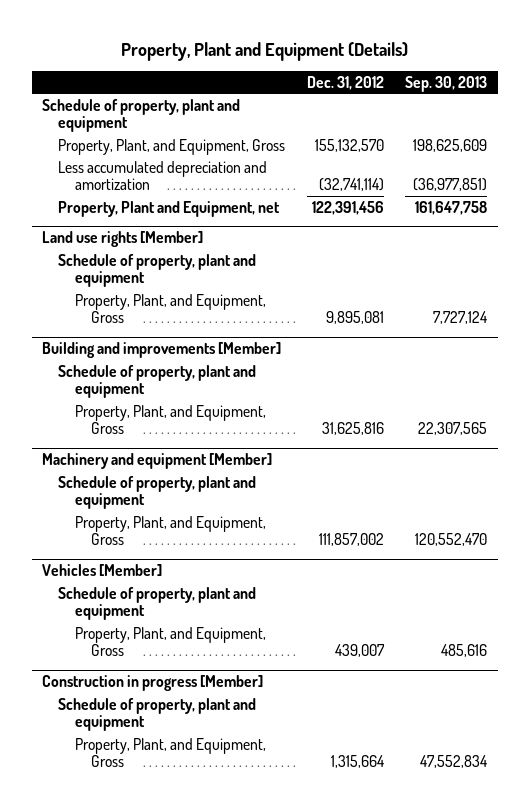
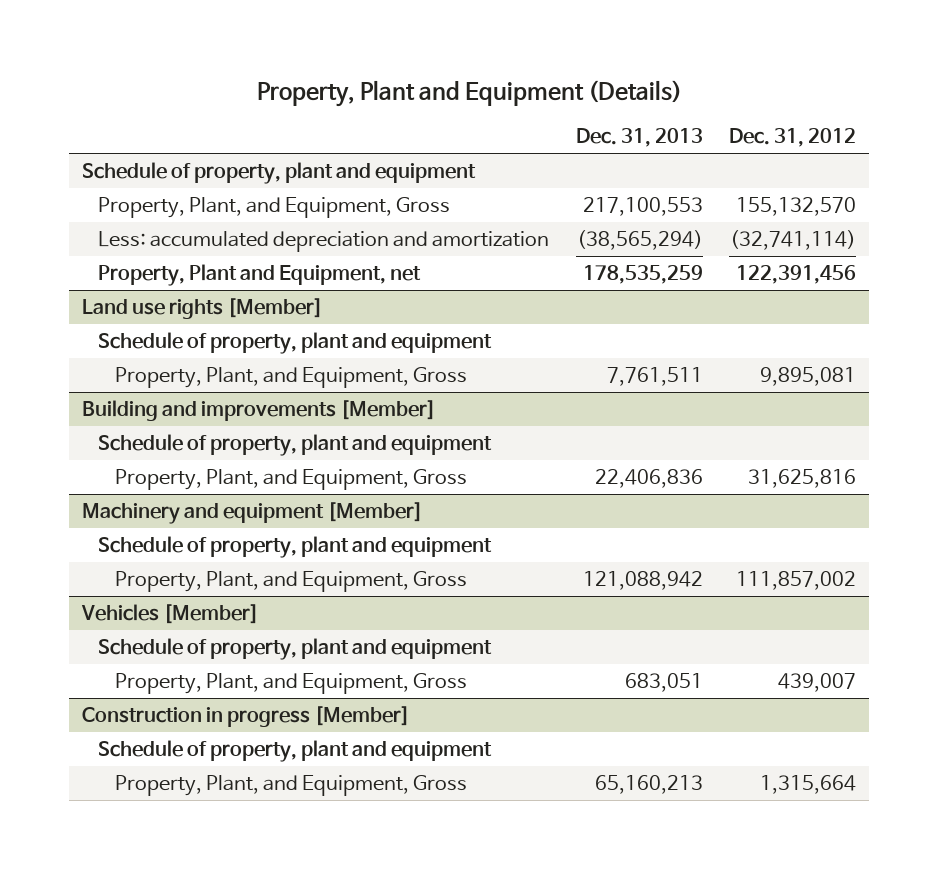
[405,75,488,92] Sep. 30, 2013 -> none
none -> [575,128,703,148] Dec. 31, 2013
[58,160,268,191] Less accumulated depreciation and amortization -> [98,231,550,253] Less: accumulated depreciation and amortization

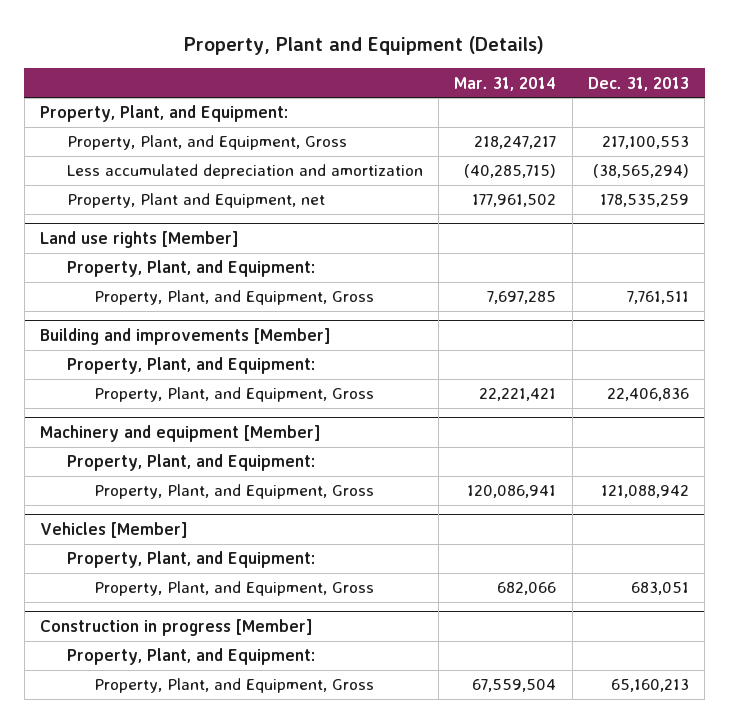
[729,128,857,148] Dec. 31, 2012 -> none
none -> [454,76,557,91] Mar. 31, 2014
[81,162,476,185] Schedule of property, plant and equipment -> [40,105,289,123] Property, Plant, and Equipment:
[98,231,550,253] Less: accumulated depreciation and amortization -> [66,164,423,180] Less accumulated depreciation and amortization
[98,332,493,355] Schedule of property, plant and equipment -> [66,260,315,278] Property, Plant, and Equipment:
[98,434,493,457] Schedule of property, plant and equipment -> [66,357,315,375] Property, Plant, and Equipment:
[98,536,493,559] Schedule of property, plant and equipment -> [66,454,315,472] Property, Plant, and Equipment:
[98,638,493,661] Schedule of property, plant and equipment -> [66,551,315,569] Property, Plant, and Equipment:
[98,740,493,763] Schedule of property, plant and equipment -> [66,648,315,666] Property, Plant, and Equipment:

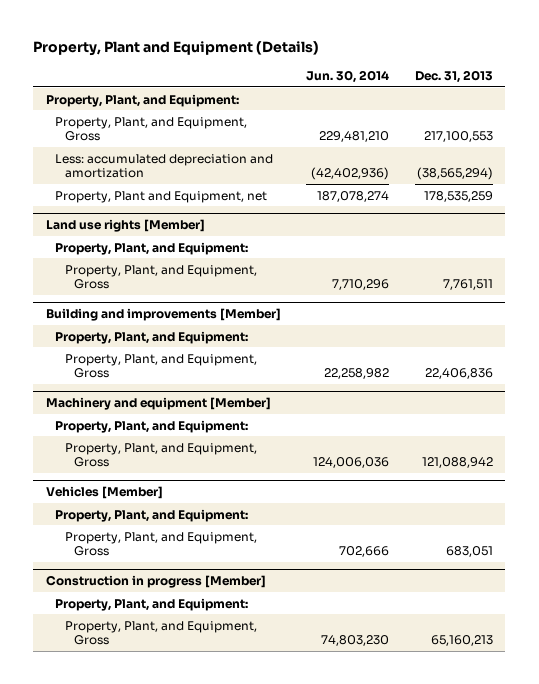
[454,76,557,91] Mar. 31, 2014 -> none
none -> [306,70,390,84] Jun. 30, 2014
[66,164,423,180] Less accumulated depreciation and amortization -> [55,153,274,178] Less: accumulated depreciation and amortization

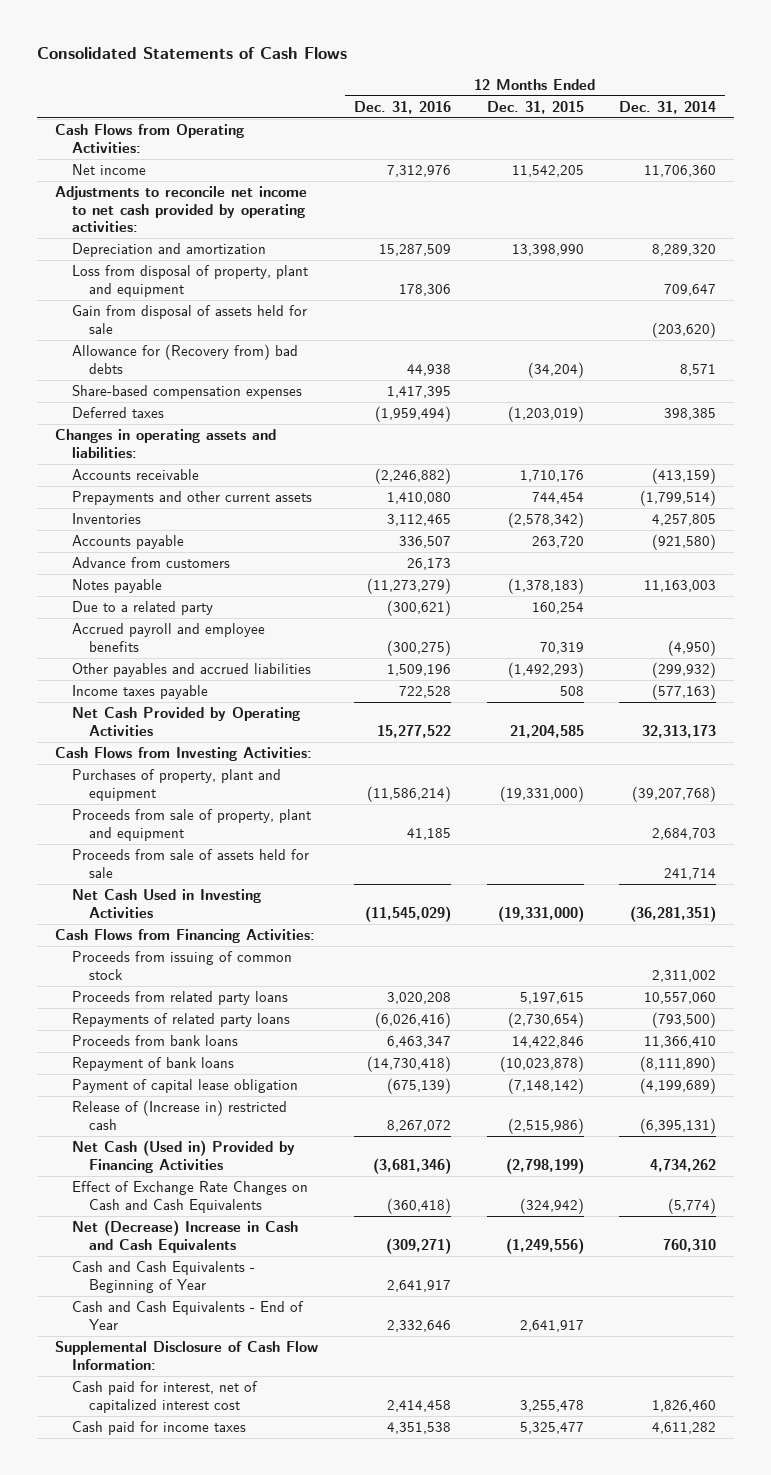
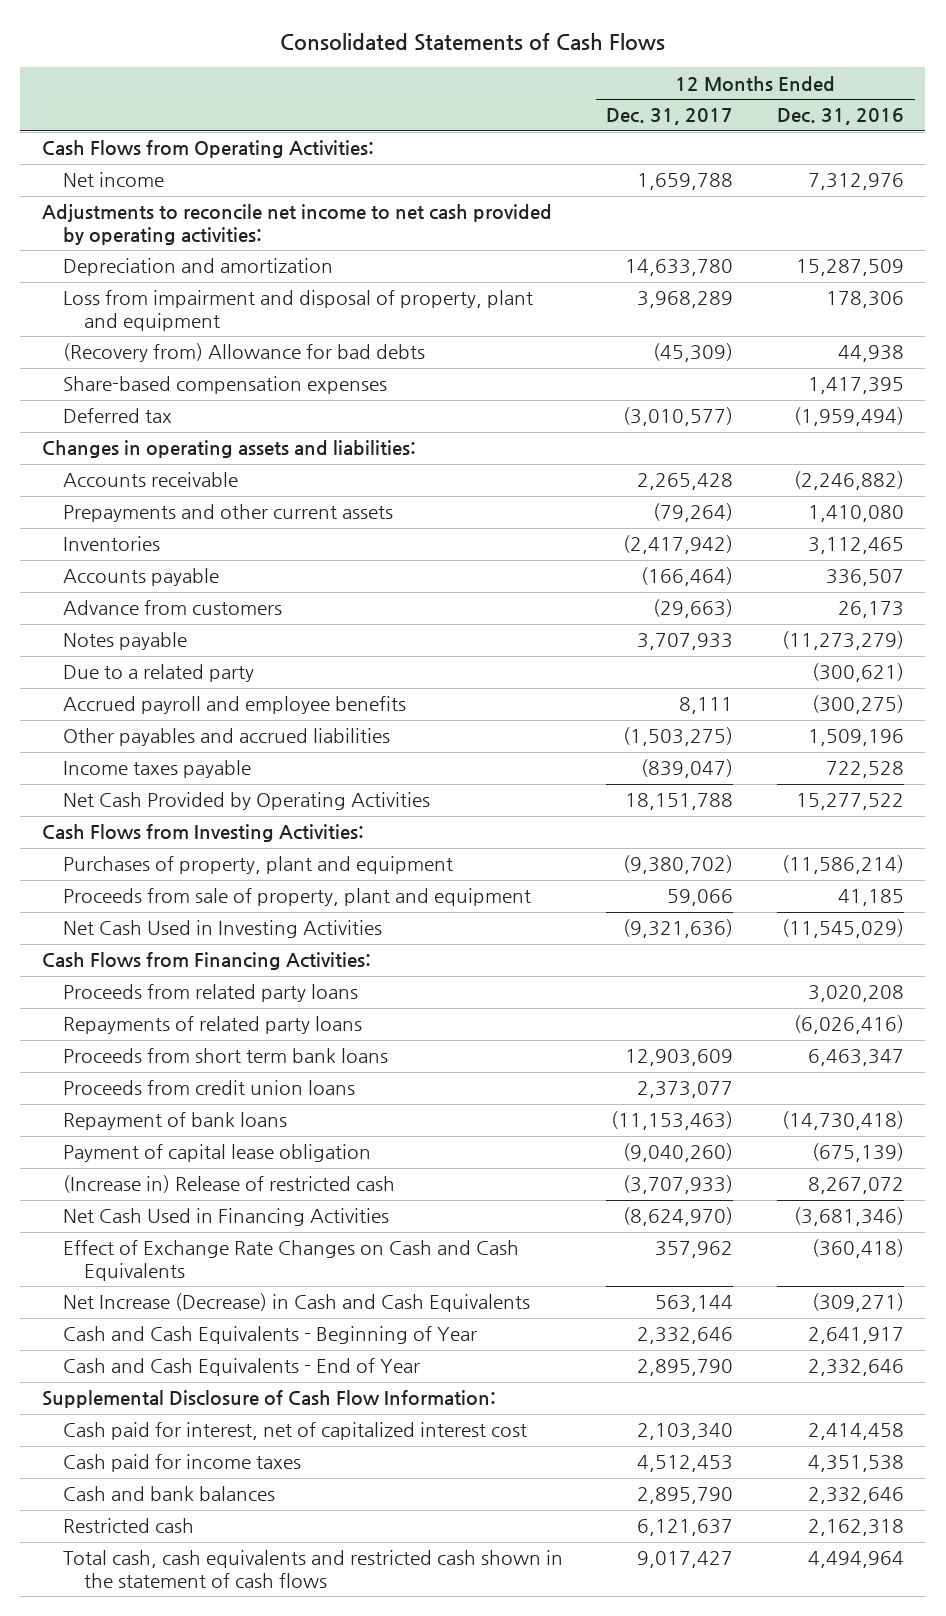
[486,100,584,114] Dec. 31, 2015 -> none
[619,100,717,114] Dec. 31, 2014 -> none
none -> [606,108,734,126] Dec. 31, 2017
[71,305,307,334] Gain from disposal of assets held for sale -> none
[71,265,308,297] Loss from disposal of property, plant and equipment -> [63,290,534,332] Loss from impairment and disposal of property, plant and equipment
[71,344,298,374] Allowance for (Recovery from) bad debts -> [63,343,426,363] (Recovery from) Allowance for bad debts
[71,407,164,419] Deferred taxes -> [63,408,173,424] Deferred tax
[71,849,309,878] Proceeds from sale of assets held for sale -> none
[71,951,292,980] Proceeds from issuing of common stock -> none
[71,1035,238,1047] Proceeds from bank loans -> [63,1048,389,1064] Proceeds from short term bank loans
none -> [63,1080,356,1096] Proceeds from credit union loans
[71,1100,287,1130] Release of (Increase in) restricted cash -> [63,1175,396,1194] (Increase in) Release of restricted cash
[71,1140,295,1173] Net Cash (Used in) Provided by Financing Activities -> [63,1208,390,1227] Net Cash Used in Financing Activities
[71,1220,298,1253] Net (Decrease) Increase in Cash and Cash Equivalents -> [63,1293,531,1313] Net Increase (Decrease) in Cash and Cash Equivalents
none -> [63,1486,276,1502] Cash and bank balances
none -> [63,1518,195,1534] Restricted cash
none -> [63,1550,564,1589] Total cash, cash equivalents and restricted cash shown in the statement of cash flows

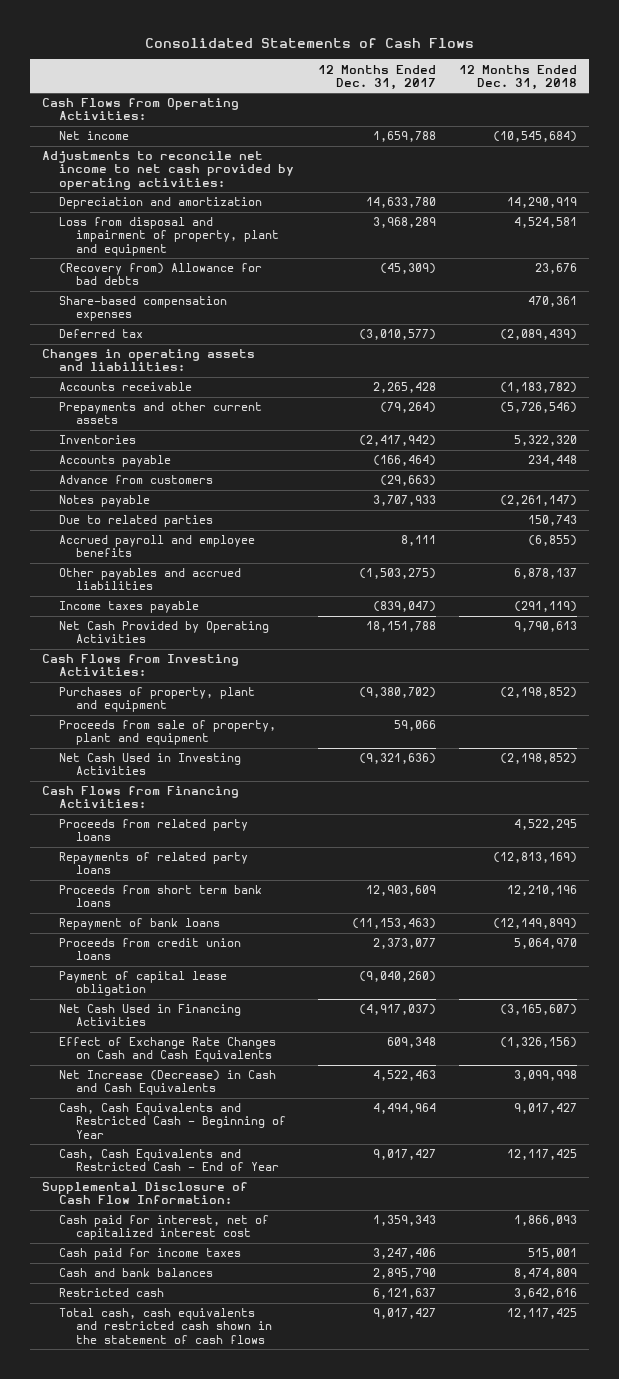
[776,108,904,126] Dec. 31, 2016 -> none
none -> [459,64,578,90] 12 Months Ended Dec. 31, 2018
[63,290,534,332] Loss from impairment and disposal of property, plant and equipment -> [59,217,280,256] Loss from disposal and impairment of property, plant and equipment
[63,664,255,683] Due to a related party -> [59,515,214,528] Due to related parties
[63,1080,356,1096] Proceeds from credit union loans -> [59,938,242,961] Proceeds from credit union loans
[63,1175,396,1194] (Increase in) Release of restricted cash -> none
[623,1207,734,1227] (8,624,970) -> [358,1004,436,1016] (4,917,037)
[655,1241,734,1259] 357,962 -> [386,1037,436,1049] 609,348
[655,1295,734,1313] 563,144 -> [372,1070,436,1082] 4,522,463
[63,1326,478,1345] Cash and Cash Equivalents - Beginning of Year -> [59,1103,287,1139] Cash, Cash Equivalents and Restricted Cash - Beginning of Year
[637,1327,734,1345] 2,332,646 -> [372,1103,436,1115] 4,494,964
[63,1358,421,1377] Cash and Cash Equivalents - End of Year -> [59,1149,280,1172] Cash, Cash Equivalents and Restricted Cash - End of Year
[637,1359,734,1377] 2,895,790 -> [372,1149,436,1161] 9,017,427
[637,1423,734,1441] 2,103,340 -> [372,1215,436,1227] 1,359,343
[637,1455,734,1473] 4,512,453 -> [372,1248,436,1260] 3,247,406

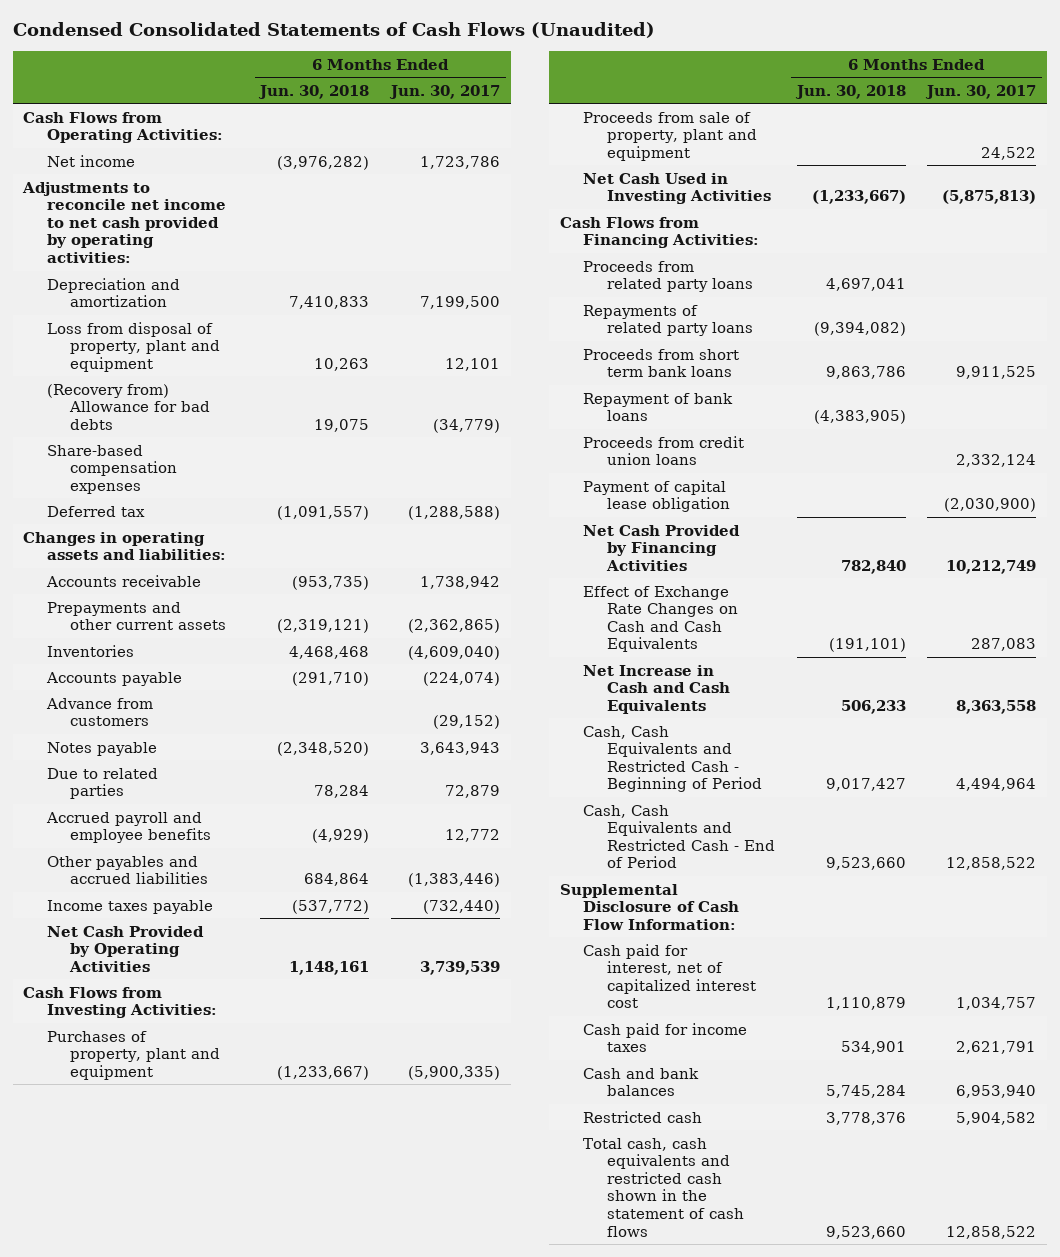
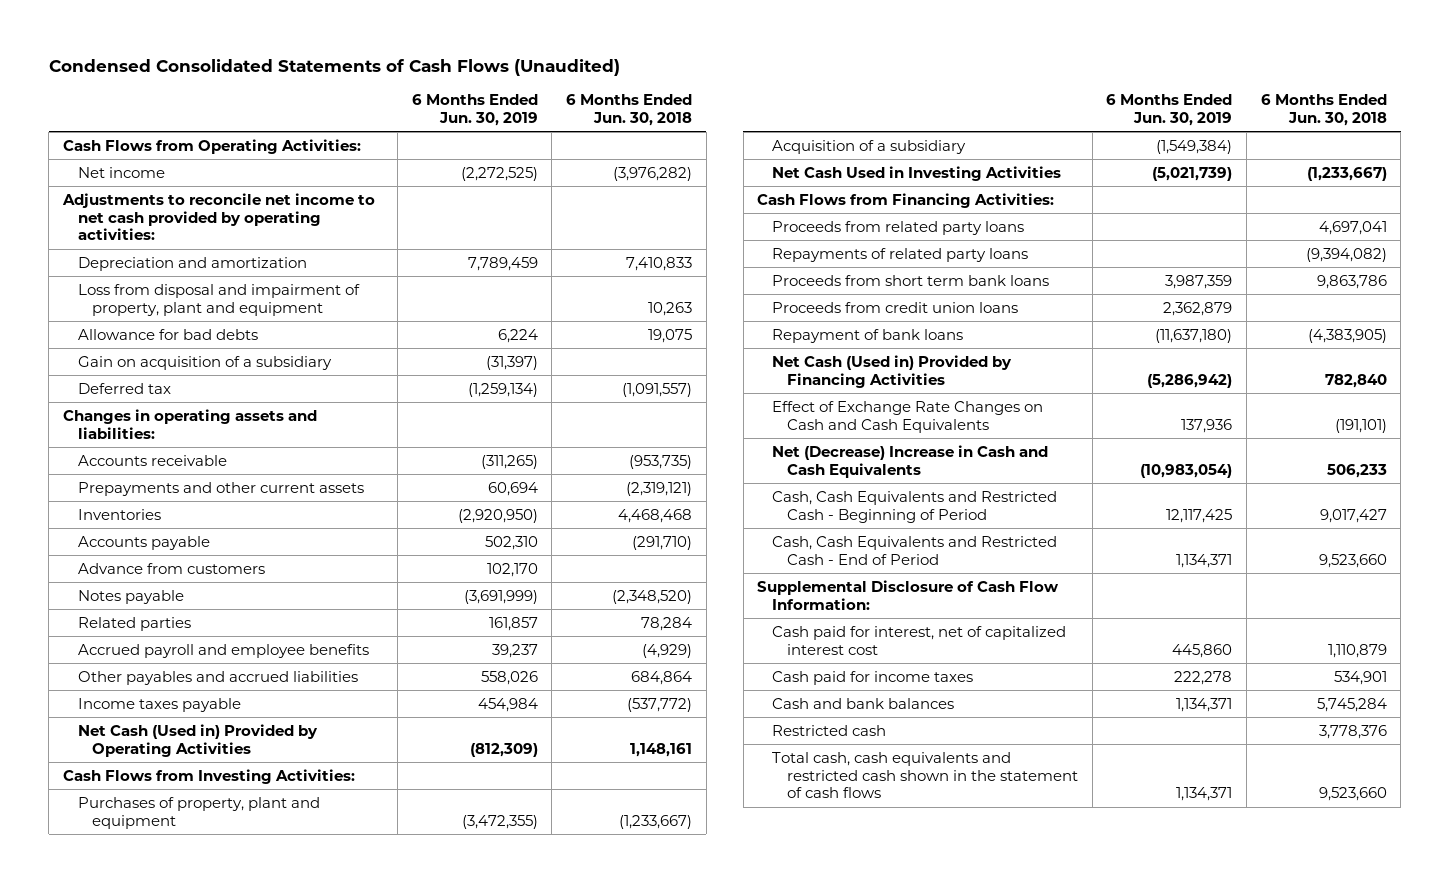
[389,84,501,99] Jun. 30, 2017 -> none
none -> [411,94,538,126] 6 Months Ended Jun. 30, 2019
[46,444,178,494] Share-based compensation expenses -> none
[46,321,221,372] Loss from disposal of property, plant and equipment -> [77,283,360,316] Loss from disposal and impairment of property, plant and equipment
[46,383,211,430] (Recovery from) Allowance for bad debts -> [77,328,258,340] Allowance for bad debts
none -> [77,355,332,370] Gain on acquisition of a subsidiary
[46,767,158,800] Due to related parties -> [77,616,191,631] Related parties
[46,925,204,972] Net Cash Provided by Operating Activities -> [77,723,318,757] Net Cash (Used in) Provided by Operating Activities
[583,111,757,161] Proceeds from sale of property, plant and equipment -> none
none -> [772,139,967,154] Acquisition of a subsidiary
[583,479,730,513] Payment of capital lease obligation -> none
[583,392,734,422] Repayment of bank loans -> [772,328,964,343] Repayment of bank loans
[583,524,741,571] Net Cash Provided by Financing Activities -> [772,354,1013,388] Net Cash (Used in) Provided by Financing Activities
[583,664,730,714] Net Increase in Cash and Cash Equivalents -> [772,444,1049,478] Net (Decrease) Increase in Cash and Cash Equivalents

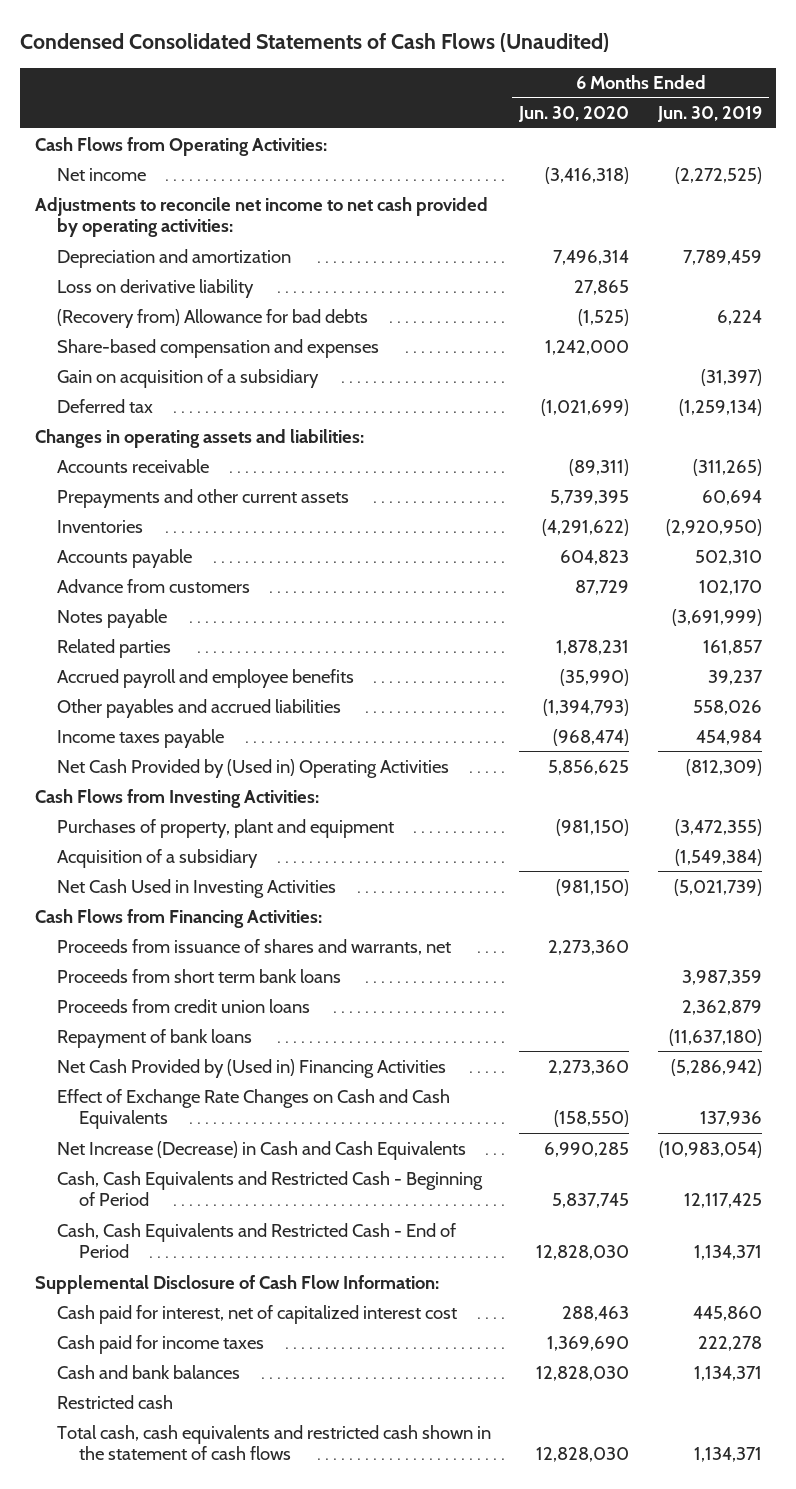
[566,94,693,126] 6 Months Ended Jun. 30, 2018 -> none
none -> [518,106,630,123] Jun. 30, 2020
[77,283,360,316] Loss from disposal and impairment of property, plant and equipment -> none
none -> [56,278,254,298] Loss on derivative liability
[77,328,258,340] Allowance for bad debts -> [56,308,368,328] (Recovery from) Allowance for bad debts
none -> [56,338,379,358] Share-based compensation and expenses
[77,723,318,757] Net Cash (Used in) Provided by Operating Activities -> [56,758,449,778] Net Cash Provided by (Used in) Operating Activities
[772,220,1025,235] Proceeds from related party loans -> none
[772,247,1029,262] Repayments of related party loans -> none
none -> [56,938,451,955] Proceeds from issuance of shares and warrants, net
[772,354,1013,388] Net Cash (Used in) Provided by Financing Activities -> [56,1058,446,1078] Net Cash Provided by (Used in) Financing Activities
[772,444,1049,478] Net (Decrease) Increase in Cash and Cash Equivalents -> [56,1140,466,1160] Net Increase (Decrease) in Cash and Cash Equivalents

